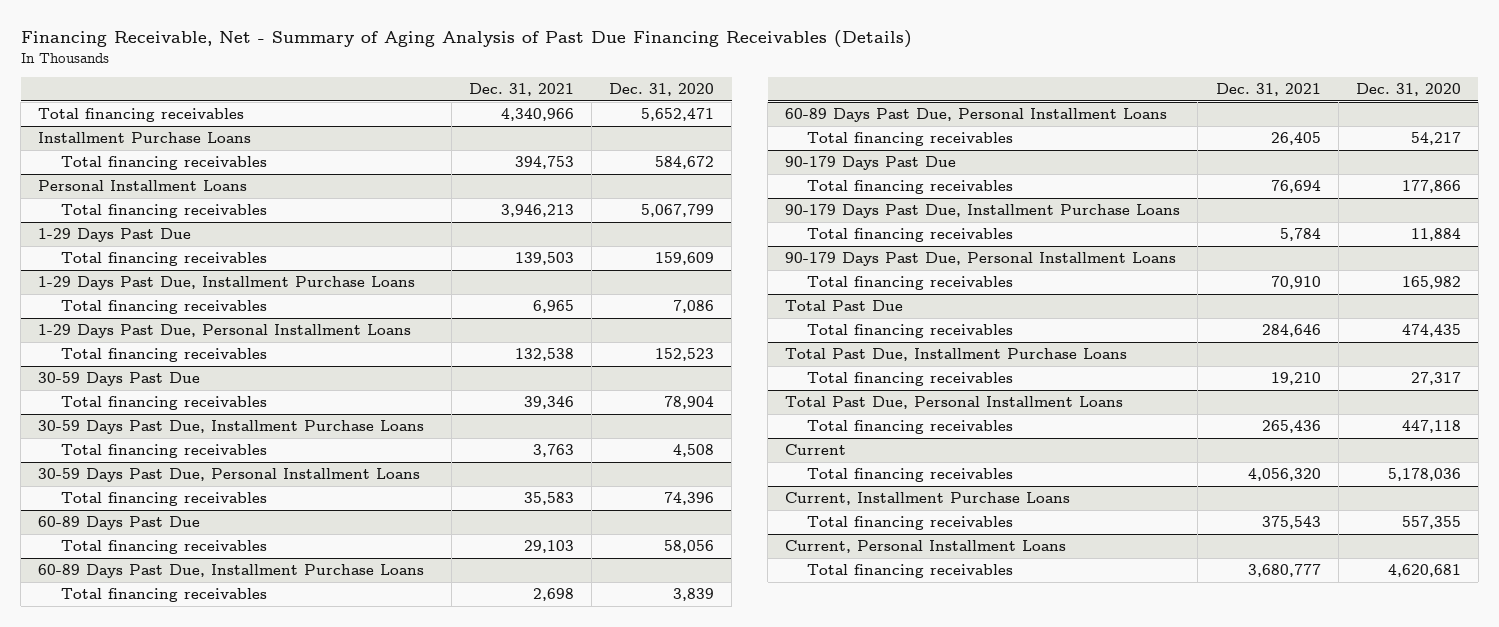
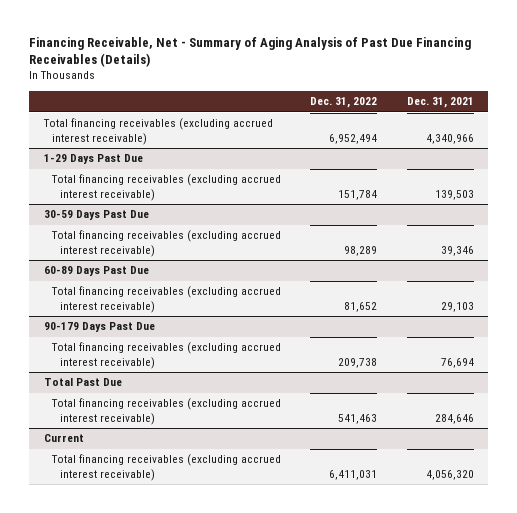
[608,82,714,96] Dec. 31, 2020 -> none
none -> [310,97,378,109] Dec. 31, 2022
[38,131,252,143] Installment Purchase Loans -> none
[60,155,267,170] Total financing receivables -> none
[38,179,248,191] Personal Installment Loans -> none
[60,203,267,218] Total financing receivables -> none
[38,107,245,122] Total financing receivables -> [42,118,273,146] Total financing receivables (excluding accrued interest receivable)
[38,275,416,290] 1-29 Days Past Due, Installment Purchase Loans -> none
[60,299,267,314] Total financing receivables -> none
[38,323,412,338] 1-29 Days Past Due, Personal Installment Loans -> none
[60,347,267,362] Total financing receivables -> none
[60,251,267,266] Total financing receivables -> [50,174,281,202] Total financing receivables (excluding accrued interest receivable)
[38,419,425,434] 30-59 Days Past Due, Installment Purchase Loans -> none
[60,443,267,458] Total financing receivables -> none
[38,467,421,482] 30-59 Days Past Due, Personal Installment Loans -> none
[60,491,267,506] Total financing receivables -> none
[60,395,267,410] Total financing receivables -> [50,230,281,258] Total financing receivables (excluding accrued interest receivable)
[38,563,425,578] 60-89 Days Past Due, Installment Purchase Loans -> none
[60,587,267,602] Total financing receivables -> none
[785,107,1168,122] 60-89 Days Past Due, Personal Installment Loans -> none
[807,131,1014,146] Total financing receivables -> none
[60,539,267,554] Total financing receivables -> [50,286,281,314] Total financing receivables (excluding accrued interest receivable)
[785,203,1181,218] 90-179 Days Past Due, Installment Purchase Loans -> none
[807,227,1014,242] Total financing receivables -> none
[785,251,1177,266] 90-179 Days Past Due, Personal Installment Loans -> none
[807,275,1014,290] Total financing receivables -> none
[807,179,1014,194] Total financing receivables -> [50,342,281,370] Total financing receivables (excluding accrued interest receivable)
[785,347,1128,361] Total Past Due, Installment Purchase Loans -> none
[807,371,1014,386] Total financing receivables -> none
[785,395,1124,409] Total Past Due, Personal Installment Loans -> none
[807,419,1014,434] Total financing receivables -> none
[807,323,1014,338] Total financing receivables -> [50,398,281,426] Total financing receivables (excluding accrued interest receivable)
[785,491,1071,505] Current, Installment Purchase Loans -> none
[807,515,1014,530] Total financing receivables -> none
[785,539,1067,553] Current, Personal Installment Loans -> none
[807,563,1014,578] Total financing receivables -> none
[807,467,1014,482] Total financing receivables -> [50,454,281,482] Total financing receivables (excluding accrued interest receivable)

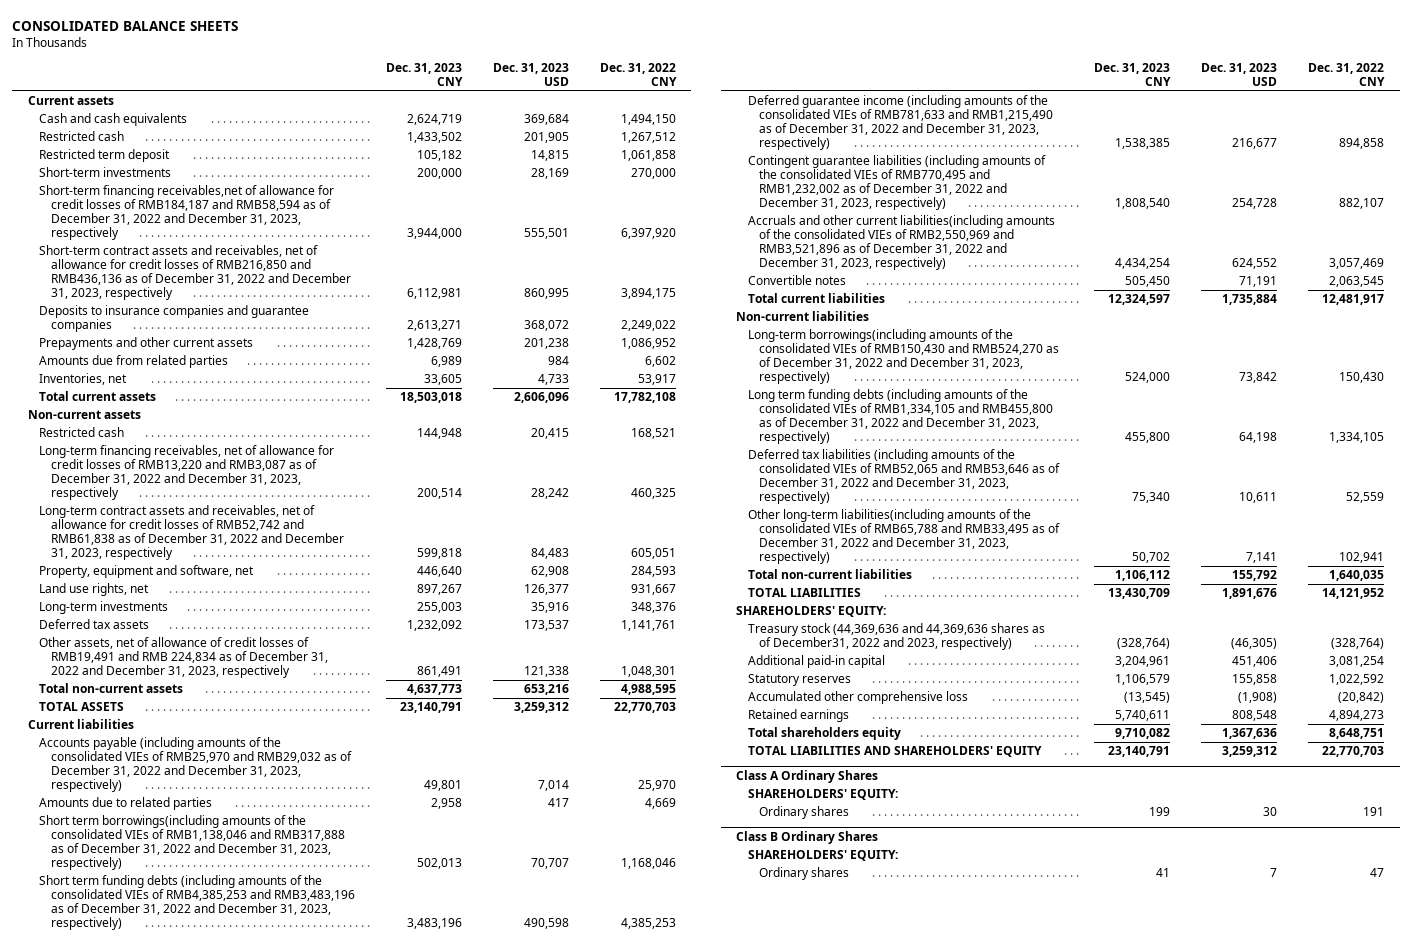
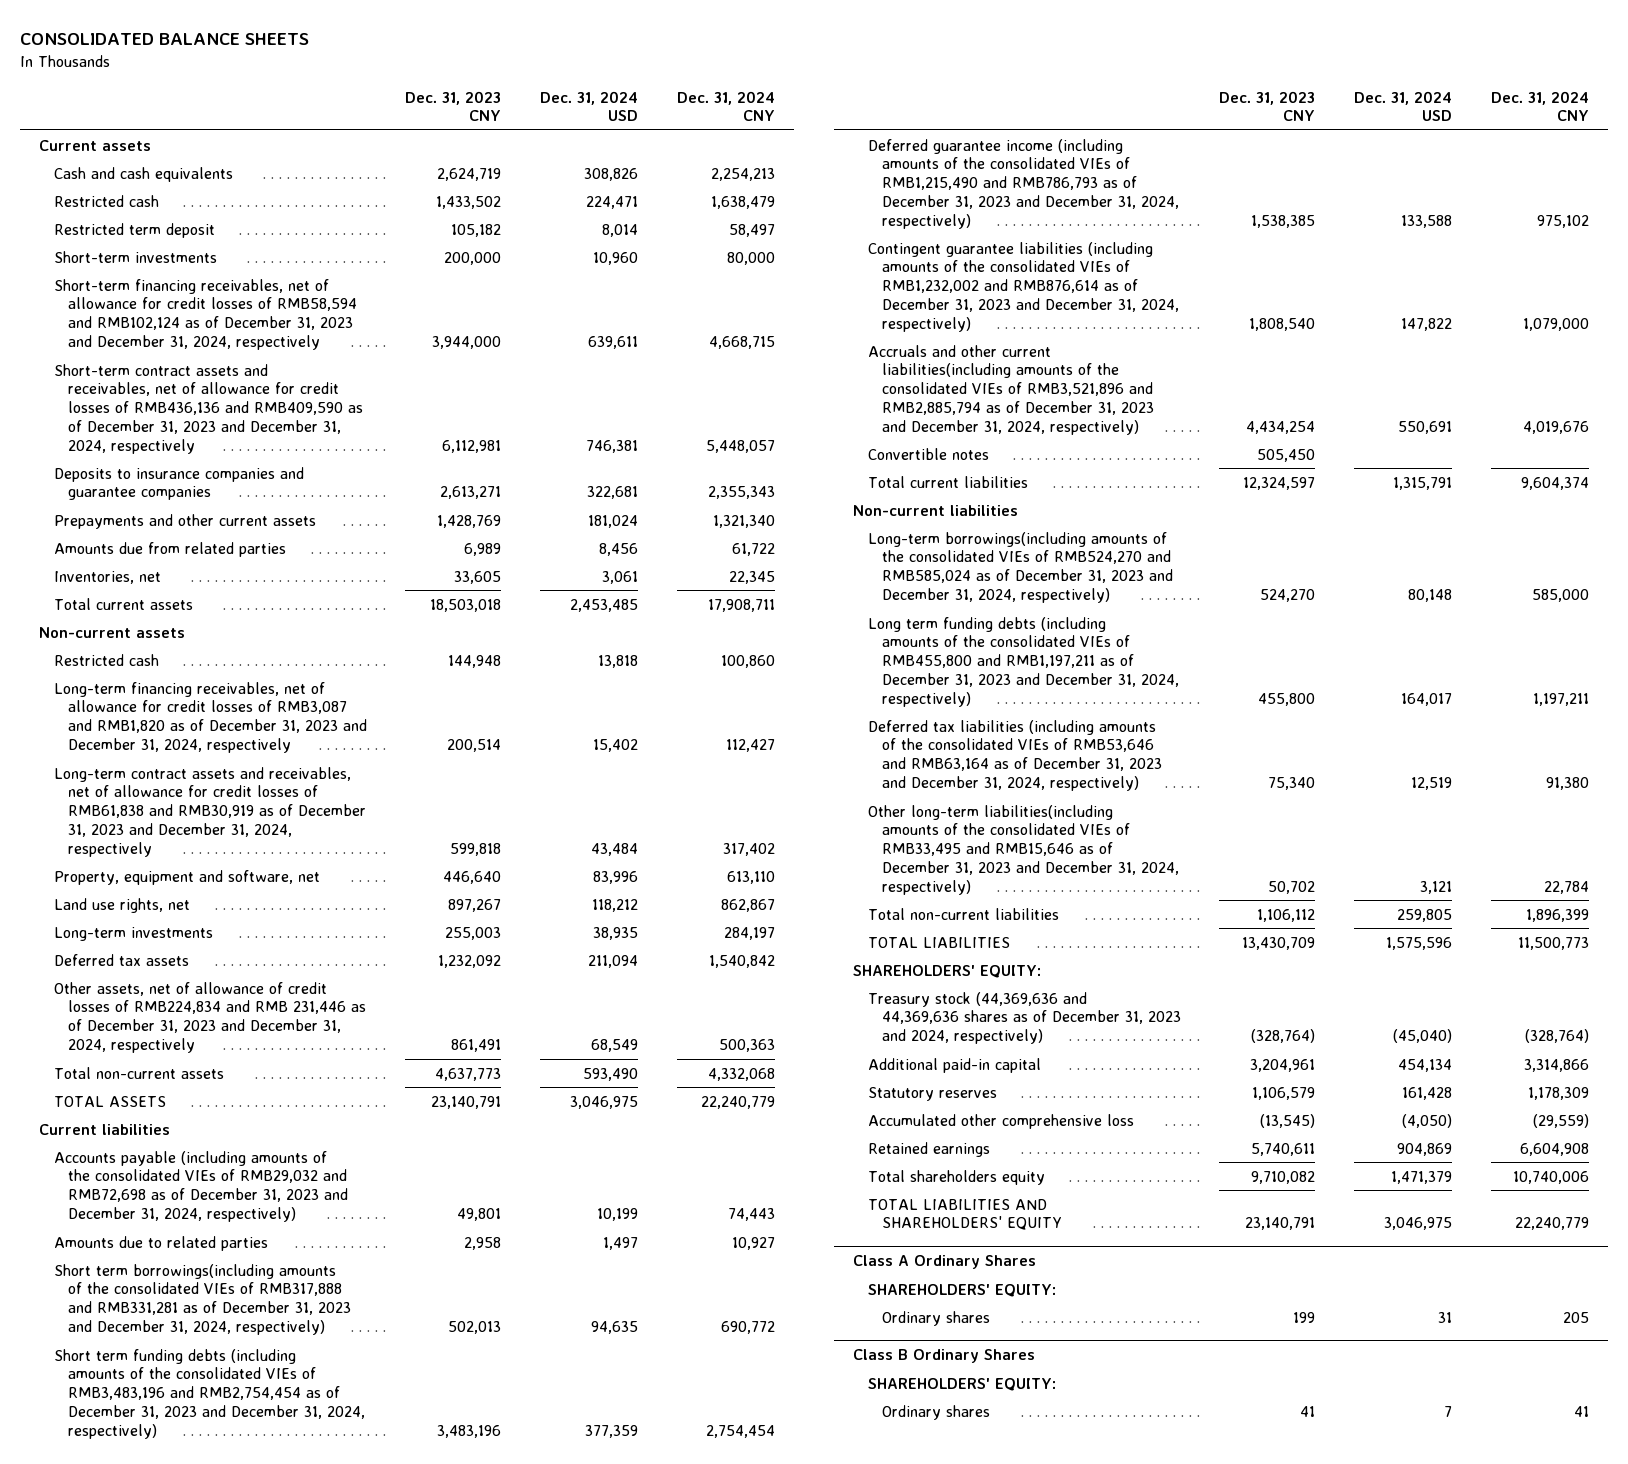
[492,62,569,86] Dec. 31, 2023 USD -> none
[599,62,677,86] Dec. 31, 2022 CNY -> none
none -> [539,90,638,122] Dec. 31, 2024 USD
none -> [676,90,775,122] Dec. 31, 2024 CNY
[39,185,335,240] Short-term financing receivables,net of allowance for credit losses of RMB184,187 and RMB58,594 as of December 31, 2022 and December 31, 2023, respectively -> [53,278,357,351] Short-term financing receivables, net of allowance for credit losses of RMB58,594 and RMB102,124 as of December 31, 2023 and December 31, 2024, respectively
[39,245,351,300] Short-term contract assets and receivables, net of allowance for credit losses of RMB216,850 and RMB436,136 as of December 31, 2022 and December 31, 2023, respectively -> [53,363,363,454] Short-term contract assets and receivables, net of allowance for credit losses of RMB436,136 and RMB409,590 as of December 31, 2023 and December 31, 2024, respectively
[39,445,335,500] Long-term financing receivables, net of allowance for credit losses of RMB13,220 and RMB3,087 as of December 31, 2022 and December 31, 2023, respectively -> [53,681,367,754] Long-term financing receivables, net of allowance for credit losses of RMB3,087 and RMB1,820 as of December 31, 2023 and December 31, 2024, respectively
[39,505,344,560] Long-term contract assets and receivables, net of allowance for credit losses of RMB52,742 and RMB61,838 as of December 31, 2022 and December 31, 2023, respectively -> [53,766,366,857] Long-term contract assets and receivables, net of allowance for credit losses of RMB61,838 and RMB30,919 as of December 31, 2023 and December 31, 2024, respectively
[39,637,328,679] Other assets, net of allowance of credit losses of RMB19,491 and RMB 224,834 as of December 31, 2022 and December 31, 2023, respectively -> [53,981,366,1054] Other assets, net of allowance of credit losses of RMB224,834 and RMB 231,446 as of December 31, 2023 and December 31, 2024, respectively
[39,737,352,792] Accounts payable (including amounts of the consolidated VIEs of RMB25,970 and RMB29,032 as of December 31, 2022 and December 31, 2023, respectively) -> [53,1150,348,1223] Accounts payable (including amounts of the consolidated VIEs of RMB29,032 and RMB72,698 as of December 31, 2023 and December 31, 2024, respectively)
[39,815,345,870] Short term borrowings(including amounts of the consolidated VIEs of RMB1,138,046 and RMB317,888 as of December 31, 2022 and December 31, 2023, respectively) -> [53,1263,351,1336] Short term borrowings(including amounts of the consolidated VIEs of RMB317,888 and RMB331,281 as of December 31, 2023 and December 31, 2024, respectively)
[39,875,355,930] Short term funding debts (including amounts of the consolidated VIEs of RMB4,385,253 and RMB3,483,196 as of December 31, 2022 and December 31, 2023, respectively) -> [53,1348,365,1439] Short term funding debts (including amounts of the consolidated VIEs of RMB3,483,196 and RMB2,754,454 as of December 31, 2023 and December 31, 2024, respectively)
[747,95,1054,150] Deferred guarantee income (including amounts of the consolidated VIEs of RMB781,633 and RMB1,215,490 as of December 31, 2022 and December 31, 2023, respectively) -> [867,138,1179,229] Deferred guarantee income (including amounts of the consolidated VIEs of RMB1,215,490 and RMB786,793 as of December 31, 2023 and December 31, 2024, respectively)
[747,155,1046,210] Contingent guarantee liabilities (including amounts of the consolidated VIEs of RMB770,495 and RMB1,232,002 as of December 31, 2022 and December 31, 2023, respectively) -> [867,241,1179,332] Contingent guarantee liabilities (including amounts of the consolidated VIEs of RMB1,232,002 and RMB876,614 as of December 31, 2023 and December 31, 2024, respectively)
[747,215,1055,270] Accruals and other current liabilities(including amounts of the consolidated VIEs of RMB2,550,969 and RMB3,521,896 as of December 31, 2022 and December 31, 2023, respectively) -> [867,344,1154,435] Accruals and other current liabilities(including amounts of the consolidated VIEs of RMB3,521,896 and RMB2,885,794 as of December 31, 2023 and December 31, 2024, respectively)
[747,329,1060,384] Long-term borrowings(including amounts of the consolidated VIEs of RMB150,430 and RMB524,270 as of December 31, 2022 and December 31, 2023, respectively) -> [867,531,1173,604] Long-term borrowings(including amounts of the consolidated VIEs of RMB524,270 and RMB585,024 as of December 31, 2023 and December 31, 2024, respectively)
[1125,371,1171,383] 524,000 -> [1260,589,1316,603] 524,270
[747,389,1054,444] Long term funding debts (including amounts of the consolidated VIEs of RMB1,334,105 and RMB455,800 as of December 31, 2022 and December 31, 2023, respectively) -> [867,616,1179,707] Long term funding debts (including amounts of the consolidated VIEs of RMB455,800 and RMB1,197,211 as of December 31, 2023 and December 31, 2024, respectively)
[747,449,1061,504] Deferred tax liabilities (including amounts of the consolidated VIEs of RMB52,065 and RMB53,646 as of December 31, 2022 and December 31, 2023, respectively) -> [867,719,1162,792] Deferred tax liabilities (including amounts of the consolidated VIEs of RMB53,646 and RMB63,164 as of December 31, 2023 and December 31, 2024, respectively)
[747,509,1061,564] Other long-term liabilities(including amounts of the consolidated VIEs of RMB65,788 and RMB33,495 as of December 31, 2022 and December 31, 2023, respectively) -> [867,804,1179,895] Other long-term liabilities(including amounts of the consolidated VIEs of RMB33,495 and RMB15,646 as of December 31, 2023 and December 31, 2024, respectively)
[747,623,1045,651] Treasury stock (44,369,636 and 44,369,636 shares as of December31, 2022 and 2023, respectively) -> [867,991,1181,1045] Treasury stock (44,369,636 and 44,369,636 shares as of December 31, 2023 and 2024, respectively)

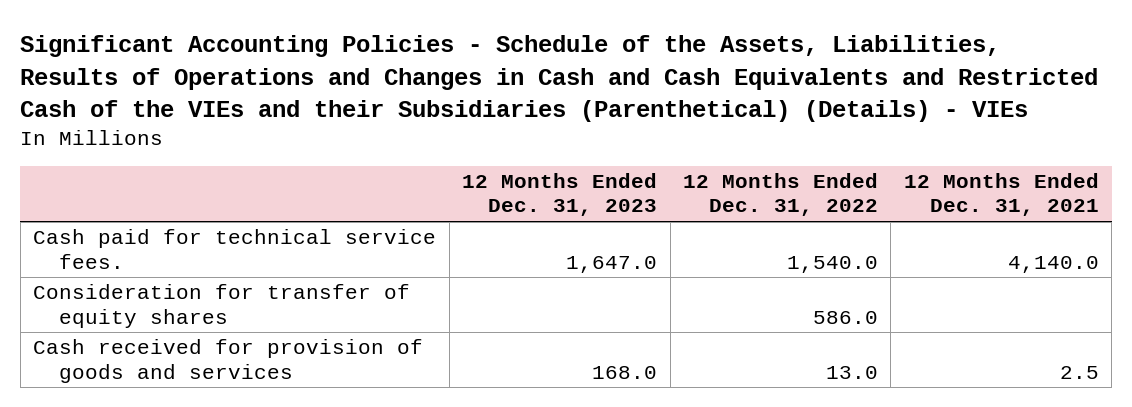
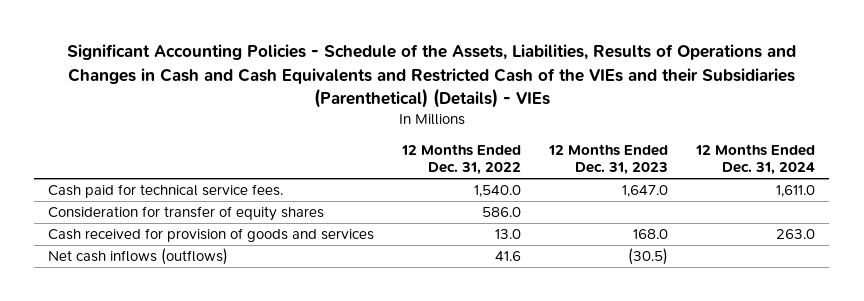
[903,173,1099,217] 12 Months Ended Dec. 31, 2021 -> none
none -> [695,143,816,176] 12 Months Ended Dec. 31, 2024
none -> [48,247,229,265] Net cash inflows (outflows)

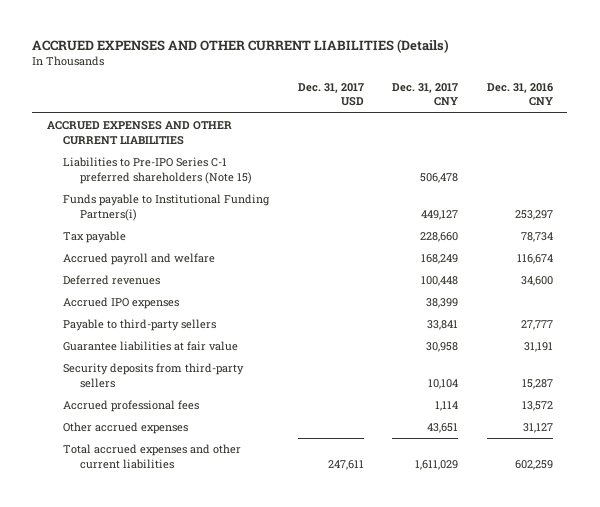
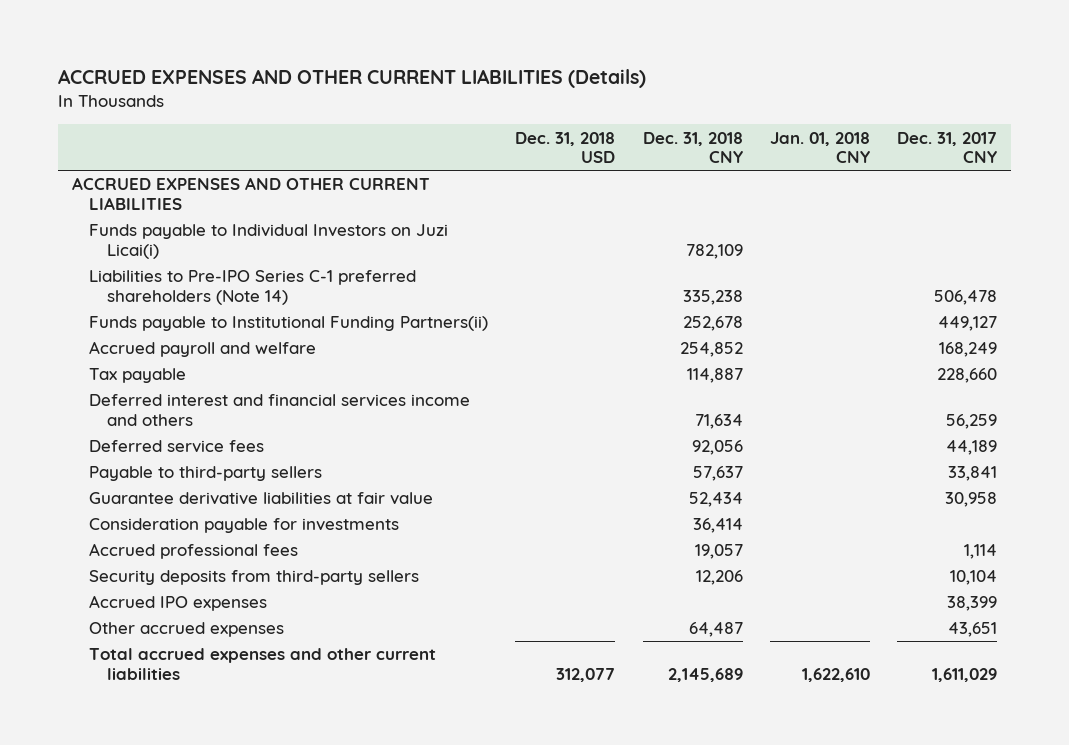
[297,82,364,107] Dec. 31, 2017 USD -> none
[487,82,554,107] Dec. 31, 2016 CNY -> none
none -> [515,131,616,164] Dec. 31, 2018 USD
none -> [642,131,743,164] Dec. 31, 2018 CNY
none -> [770,131,871,164] Jan. 01, 2018 CNY
none -> [89,224,449,259] Funds payable to Individual Investors on Juzi Licai(i)
[63,157,252,184] Liabilities to Pre-IPO Series C-1 preferred shareholders (Note 15) -> [89,270,417,305] Liabilities to Pre-IPO Series C-1 preferred shareholders (Note 14)
[63,194,271,221] Funds payable to Institutional Funding Partners(i) -> [89,316,489,332] Funds payable to Institutional Funding Partners(ii)
[63,275,161,286] Deferred revenues -> none
[63,231,127,244] Tax payable -> [89,368,187,384] Tax payable
none -> [89,394,471,426] Deferred interest and financial services income and others
none -> [89,440,265,454] Deferred service fees
[63,341,239,352] Guarantee liabilities at fair value -> [89,492,434,506] Guarantee derivative liabilities at fair value
none -> [89,518,400,534] Consideration payable for investments
[63,363,245,388] Security deposits from third-party sellers -> [89,570,420,586] Security deposits from third-party sellers
[63,297,180,310] Accrued IPO expenses -> [89,595,268,612] Accrued IPO expenses

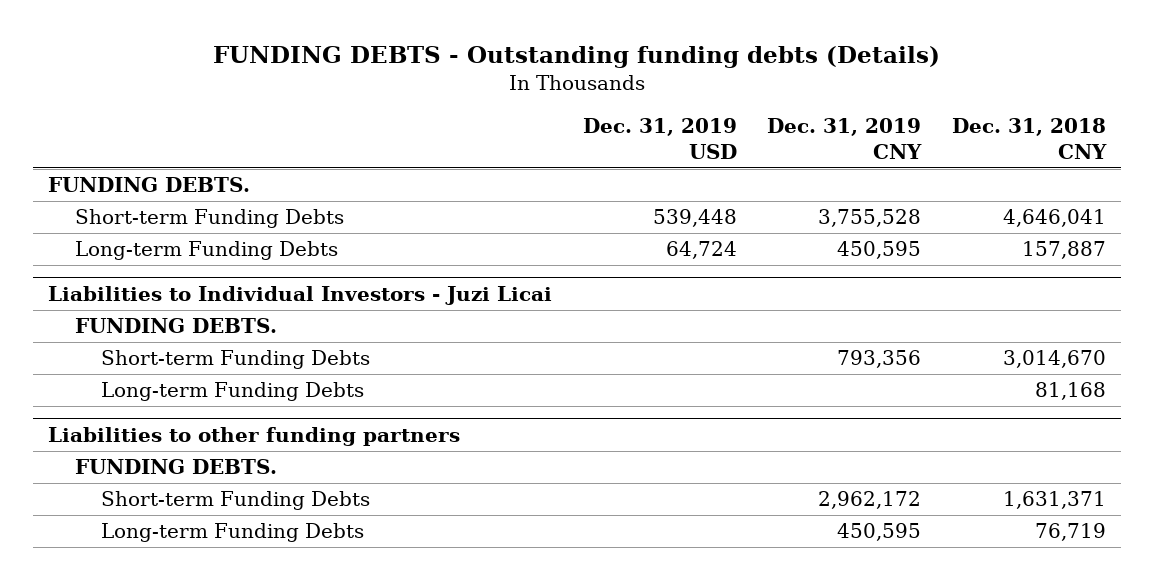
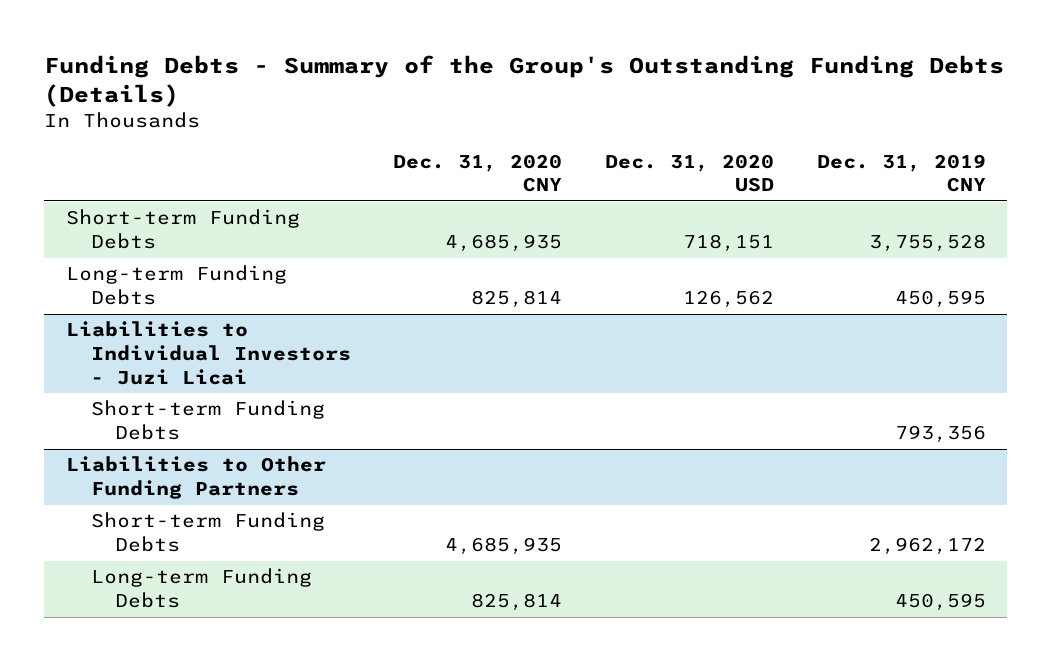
[213,46,941,69] FUNDING DEBTS - Outstanding funding debts (Details) -> [44,55,1005,107] Funding Debts - Summary of the Group's Outstanding Funding Debts (Details)
[582,118,737,159] Dec. 31, 2019 USD -> none
[952,118,1108,159] Dec. 31, 2018 CNY -> none
none -> [393,153,563,193] Dec. 31, 2020 CNY
none -> [605,153,775,193] Dec. 31, 2020 USD
[47,177,250,193] FUNDING DEBTS. -> none
[74,318,277,334] FUNDING DEBTS. -> none
[101,382,365,402] Long-term Funding Debts -> none
[74,459,277,475] FUNDING DEBTS. -> none
[47,427,460,447] Liabilities to other funding partners -> [65,456,326,500] Liabilities to Other Funding Partners

